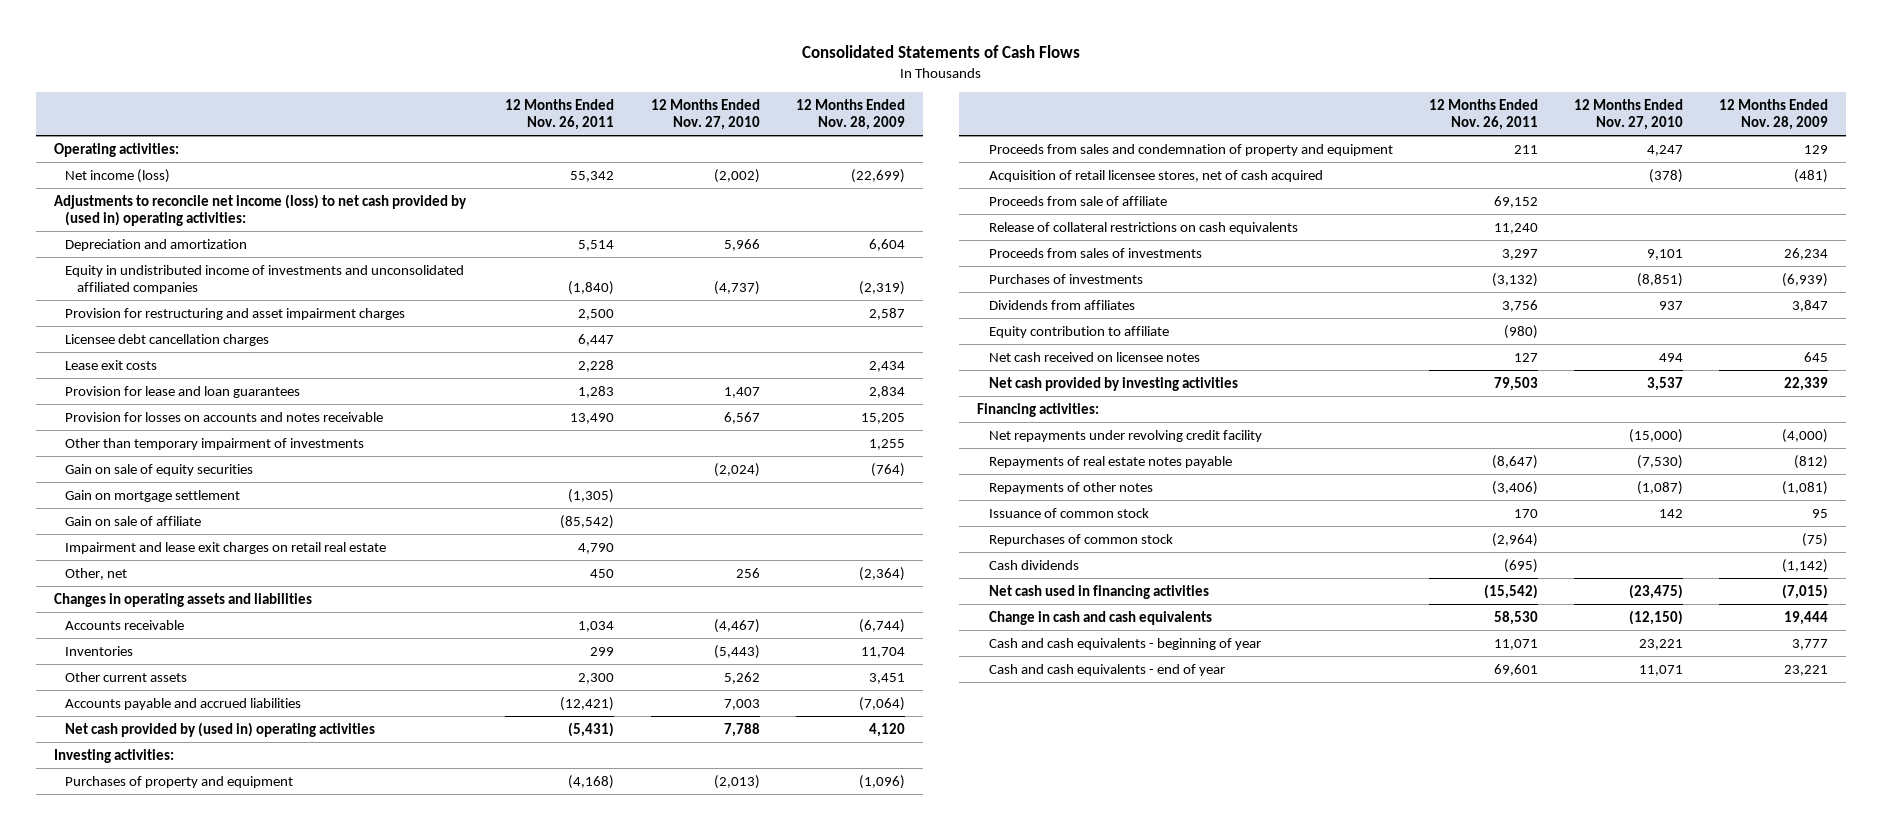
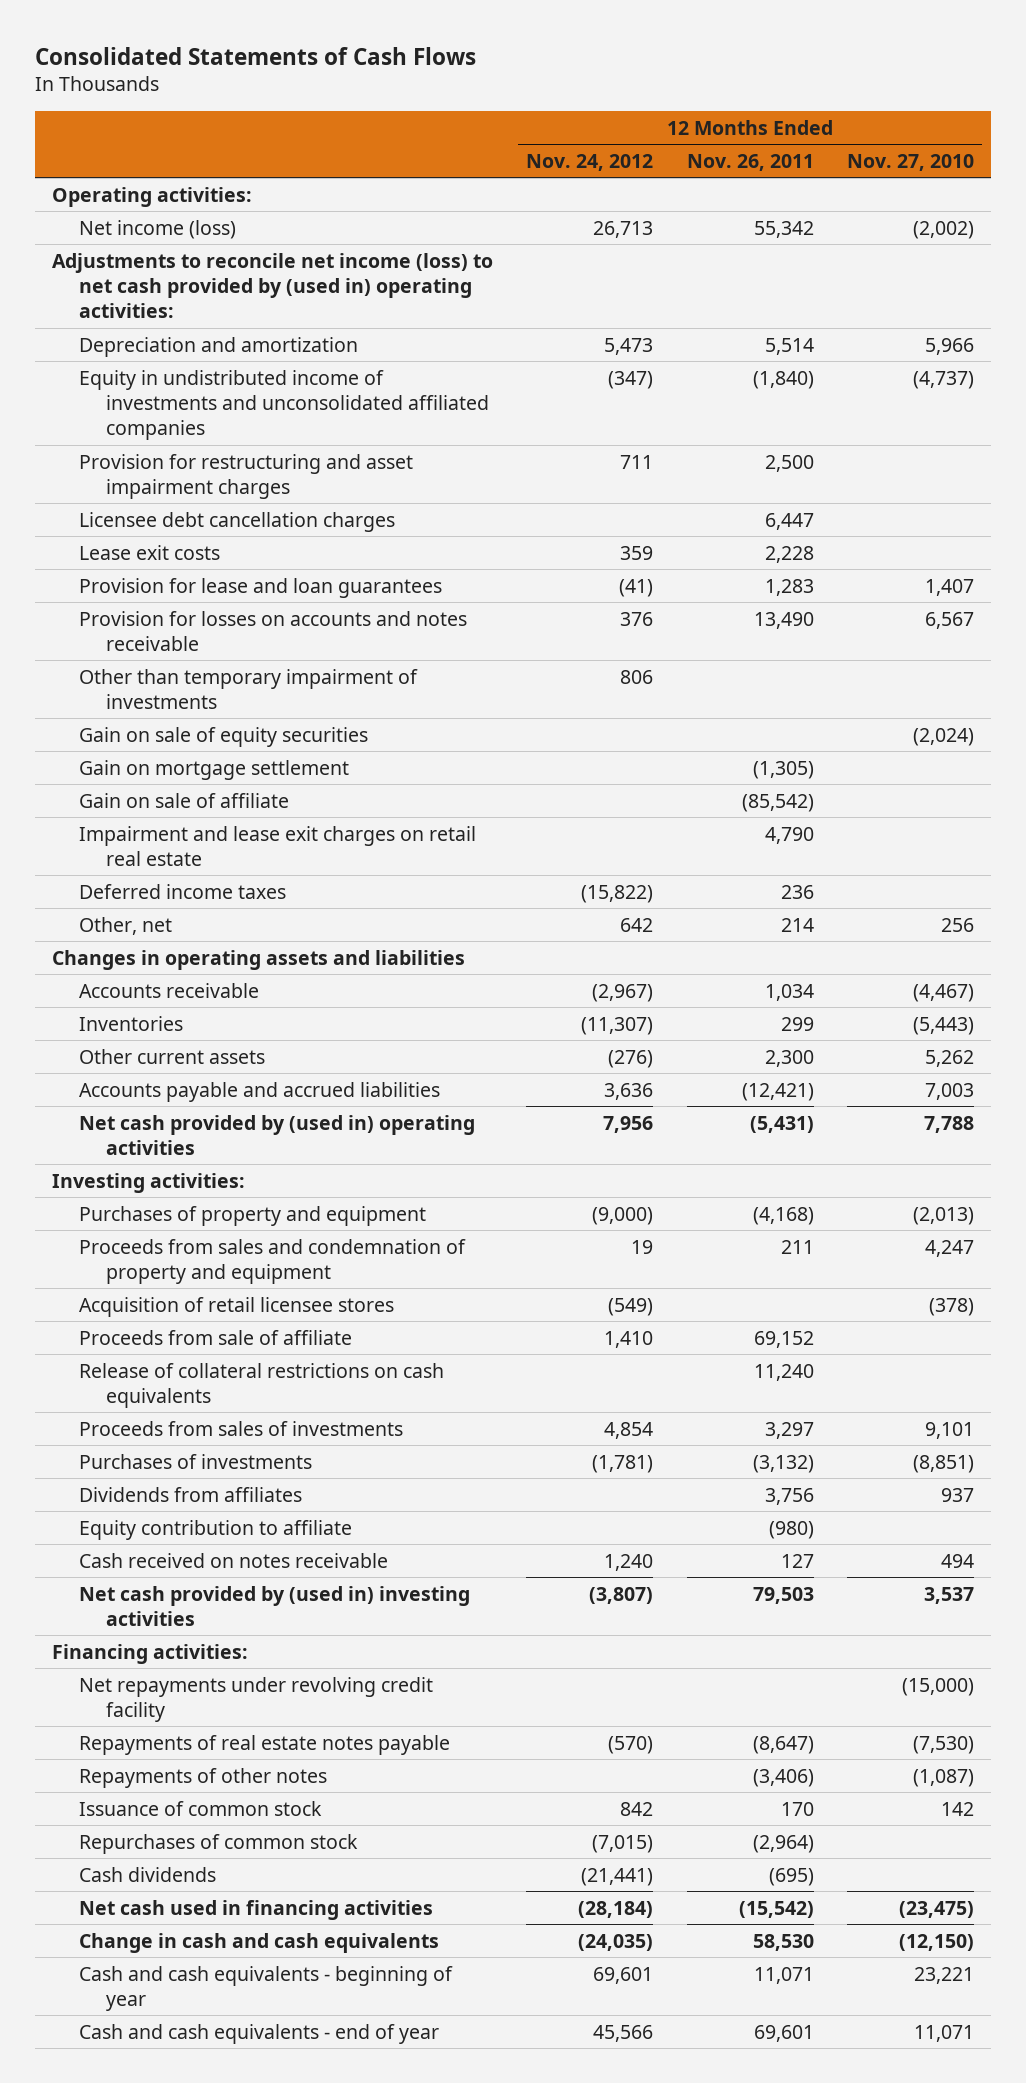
[795,99,905,131] 12 Months Ended Nov. 28, 2009 -> none
none -> [526,153,654,171] Nov. 24, 2012
none -> [78,883,286,899] Deferred income taxes
[590,568,615,578] 450 -> [780,917,814,932] 214
[988,169,1323,182] Acquisition of retail licensee stores, net of cash acquired -> [78,1296,394,1317] Acquisition of retail licensee stores
[988,351,1200,362] Net cash received on licensee notes -> [78,1552,388,1568] Cash received on notes receivable
[988,376,1238,391] Net cash provided by investing activities -> [78,1585,470,1626] Net cash provided by (used in) investing activities

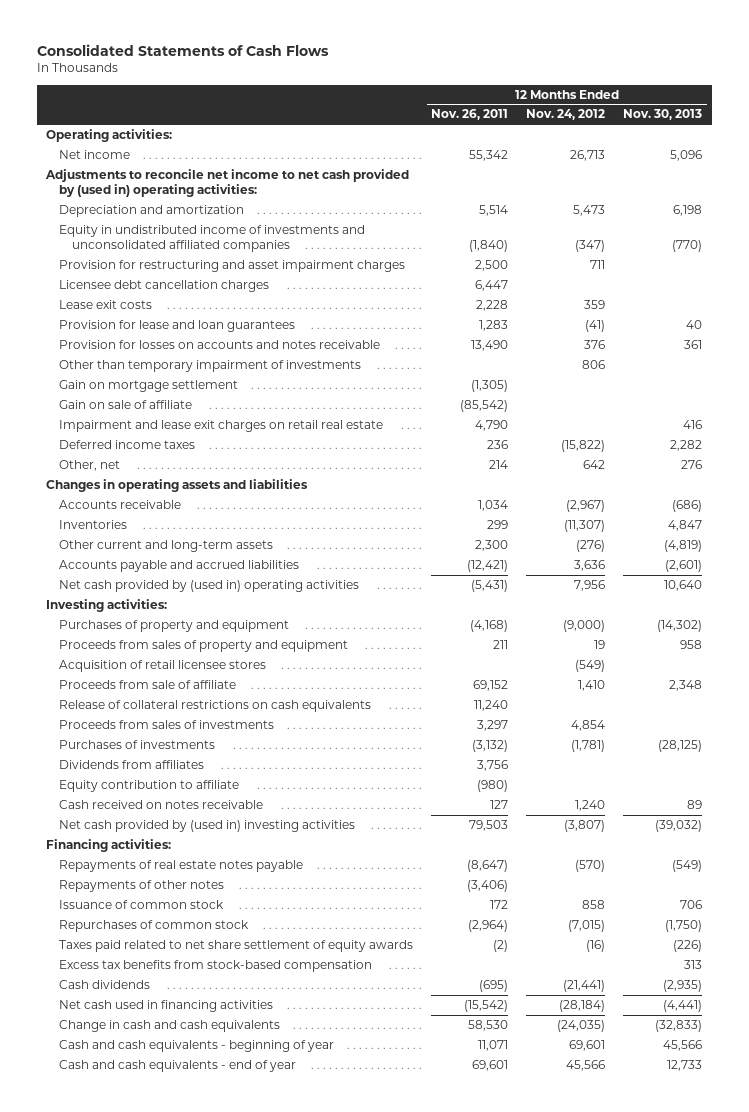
[847,153,975,171] Nov. 27, 2010 -> none
none -> [623,109,703,121] Nov. 30, 2013
[78,219,236,239] Net income (loss) -> [58,150,130,160] Net income
[51,252,493,318] Adjustments to reconcile net income (loss) to net cash provided by (used in) operating activities: -> [45,169,410,198] Adjustments to reconcile net income to net cash provided by (used in) operating activities:
[78,726,368,747] Gain on sale of equity securities -> none
[78,1048,265,1064] Other current assets -> [58,540,273,553] Other current and long-term assets
[78,1238,466,1284] Proceeds from sales and condemnation of property and equipment -> [58,640,348,653] Proceeds from sales of property and equipment
[78,1676,433,1722] Net repayments under revolving credit facility -> none
[620,1801,654,1816] 842 -> [582,900,606,910] 858
[780,1801,814,1816] 170 -> [490,900,509,910] 172
none -> [58,940,413,953] Taxes paid related to net share settlement of equity awards
none -> [58,960,372,973] Excess tax benefits from stock-based compensation

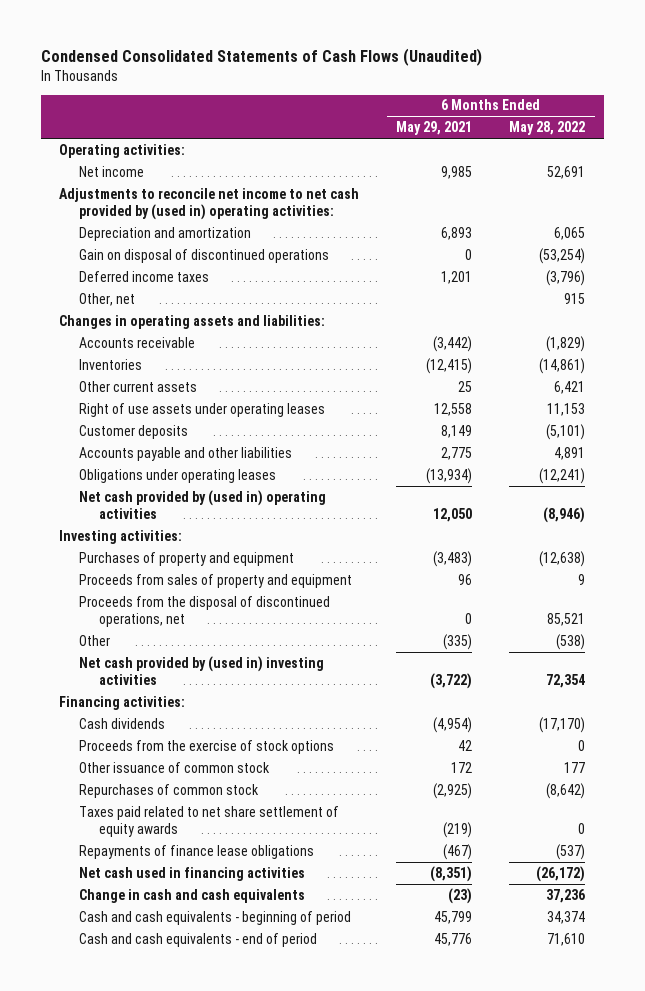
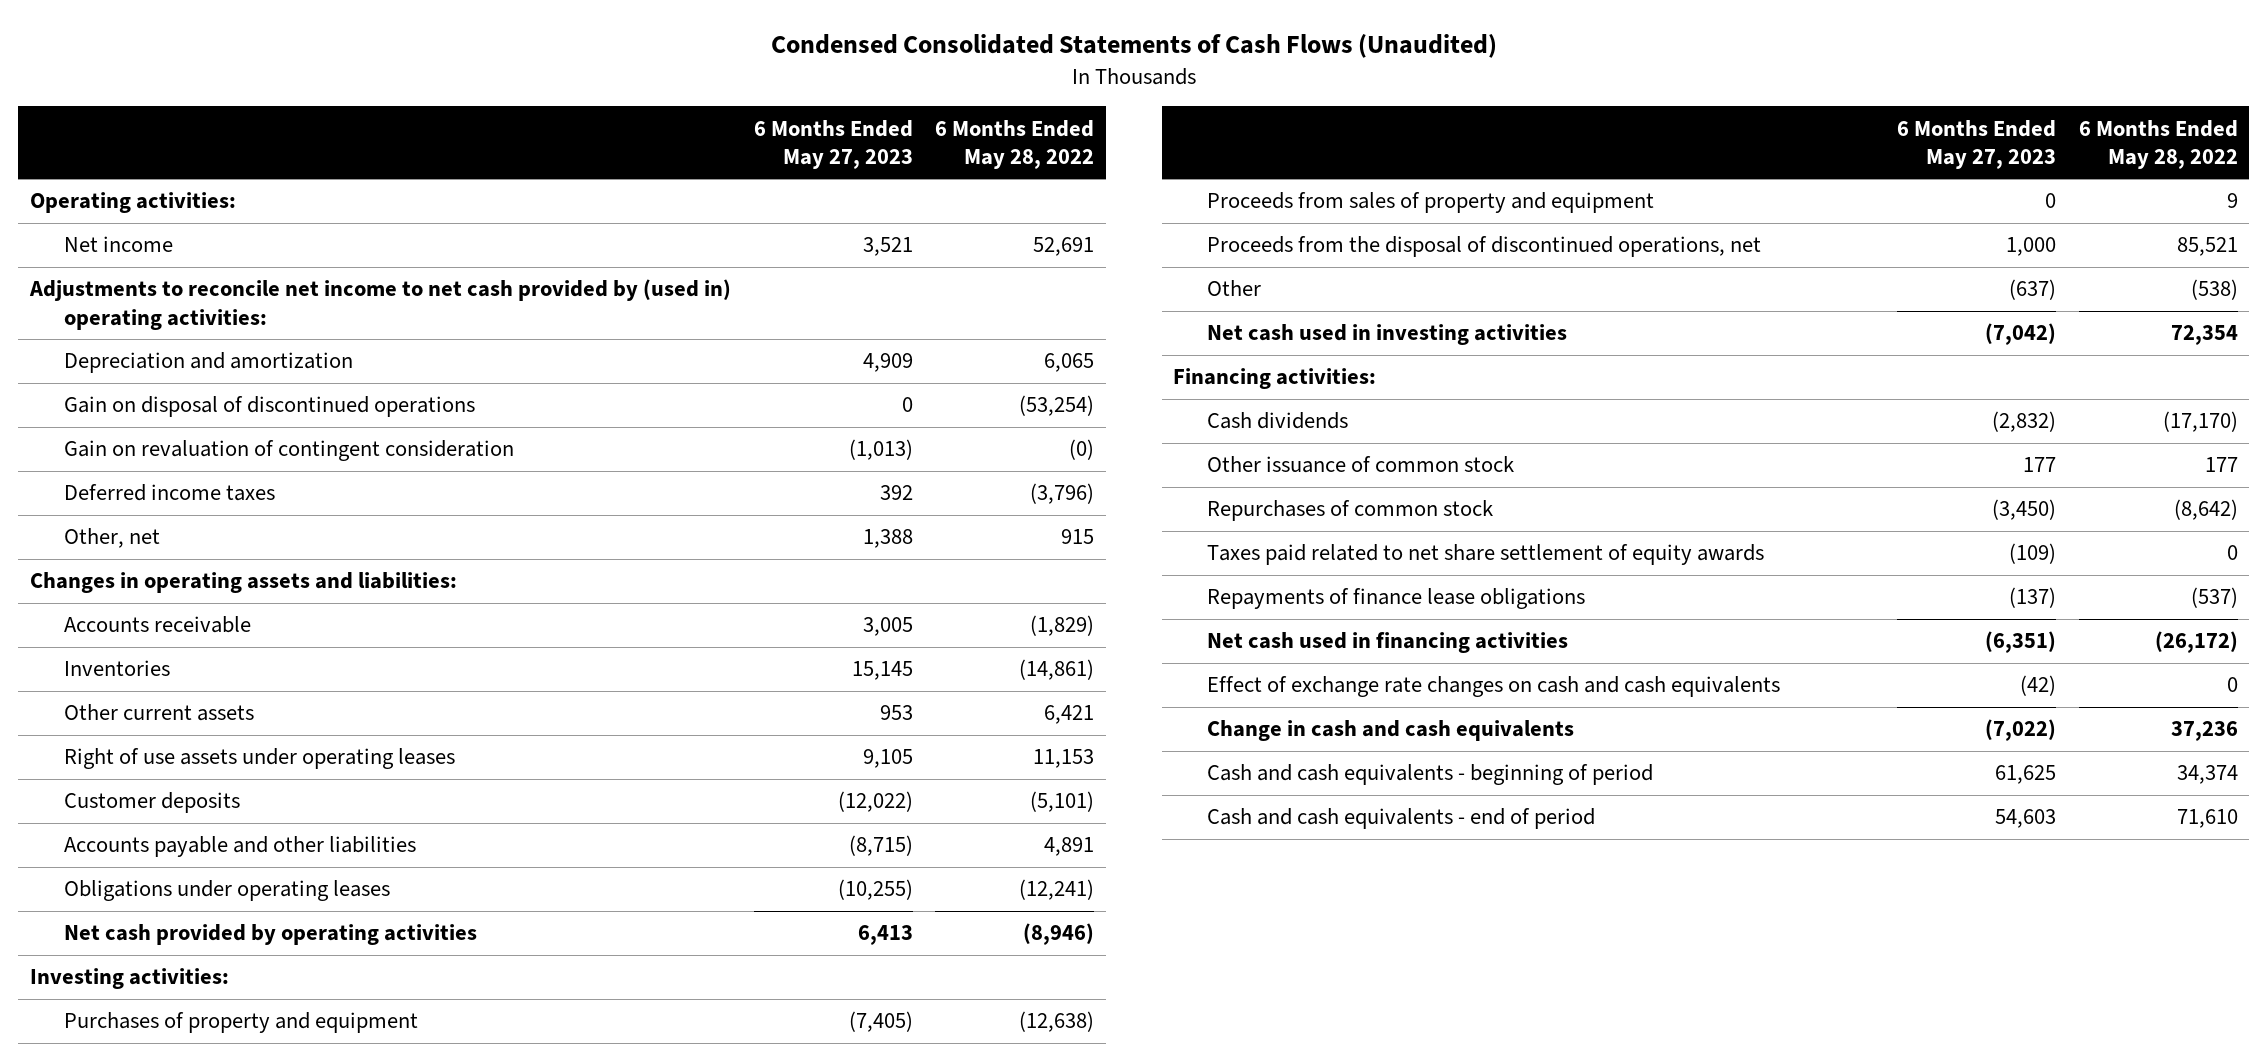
[396,121,473,136] May 29, 2021 -> none
none -> [753,119,913,169] 6 Months Ended May 27, 2023
none -> [63,440,514,462] Gain on revaluation of contingent consideration
[79,489,327,519] Net cash provided by (used in) operating activities -> [63,924,477,946] Net cash provided by operating activities
[79,655,325,685] Net cash provided by (used in) investing activities -> [1207,324,1568,346] Net cash used in investing activities
[79,739,335,754] Proceeds from the exercise of stock options -> none
none -> [1207,676,1781,698] Effect of exchange rate changes on cash and cash equivalents

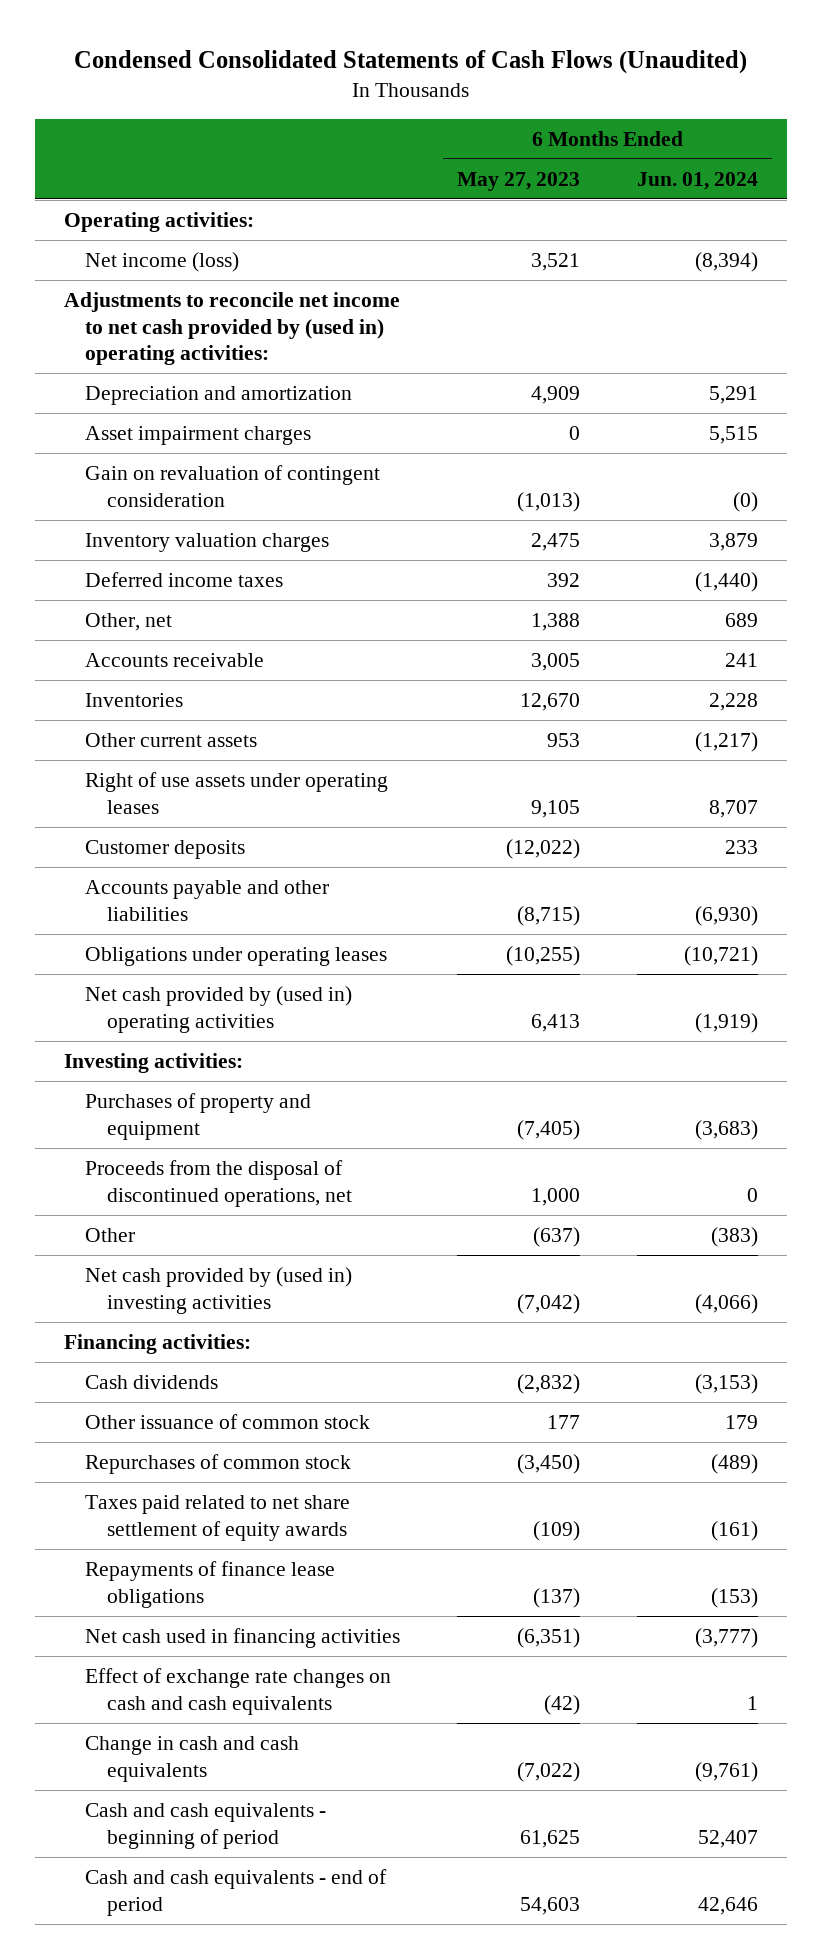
[935,119,1095,169] 6 Months Ended May 28, 2022 -> none
none -> [637,171,759,190] Jun. 01, 2024
[63,236,173,253] Net income -> [85,252,240,273] Net income (loss)
[63,396,475,418] Gain on disposal of discontinued operations -> none
none -> [85,426,312,446] Asset impairment charges
none -> [85,533,330,553] Inventory valuation charges
[29,572,457,594] Changes in operating assets and liabilities: -> none
[851,661,913,681] 15,145 -> [520,693,581,712] 12,670
[63,924,477,946] Net cash provided by operating activities -> [85,986,353,1033] Net cash provided by (used in) operating activities
[1207,192,1655,214] Proceeds from sales of property and equipment -> none
[1207,324,1568,346] Net cash used in investing activities -> [85,1267,353,1314] Net cash provided by (used in) investing activities

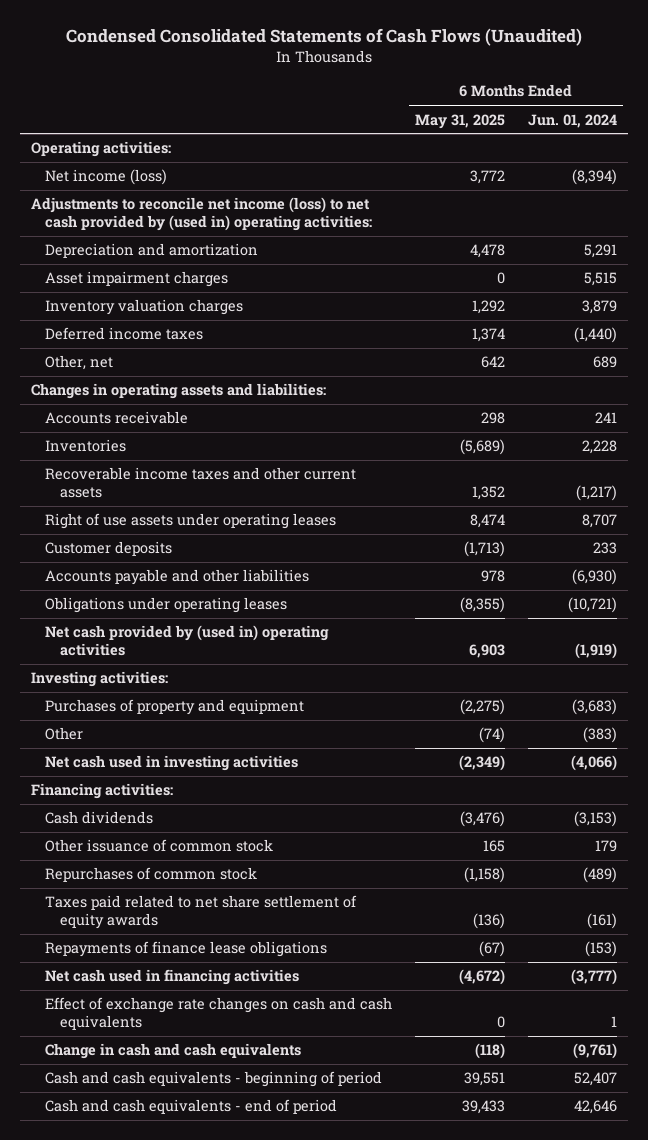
[457,171,581,191] May 27, 2023 -> none
none -> [415,113,506,129] May 31, 2025
[63,292,400,366] Adjustments to reconcile net income to net cash provided by (used in) operating activities: -> [30,197,373,232] Adjustments to reconcile net income (loss) to net cash provided by (used in) operating activities:
[85,465,381,507] Gain on revaluation of contingent consideration -> none
none -> [30,383,326,400] Changes in operating assets and liabilities:
[85,733,258,748] Other current assets -> [45,467,357,499] Recoverable income taxes and other current assets
[85,1160,353,1207] Proceeds from the disposal of discontinued operations, net -> none
[85,1267,353,1314] Net cash provided by (used in) investing activities -> [45,755,299,772] Net cash used in investing activities

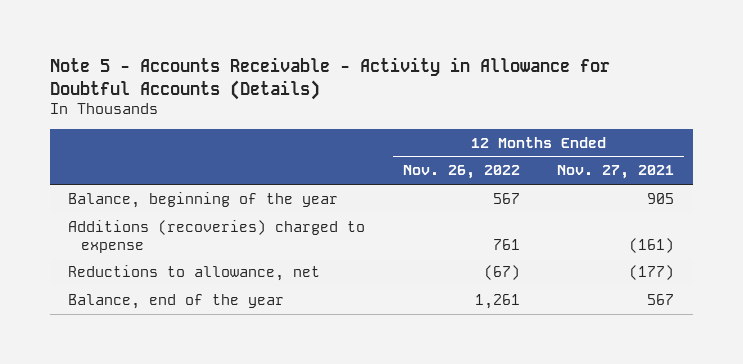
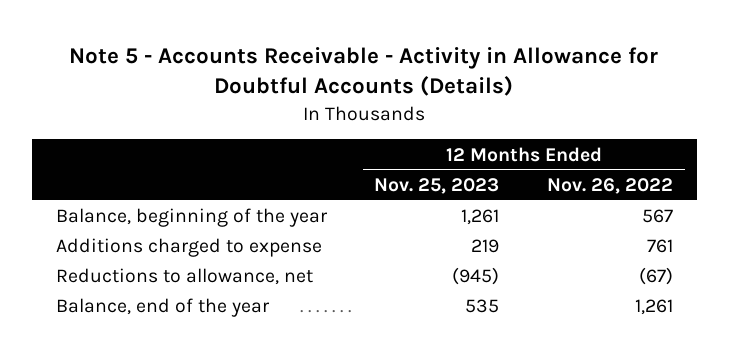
[557,165,675,180] Nov. 27, 2021 -> none
none -> [374,177,500,194] Nov. 25, 2023
[68,220,366,253] Additions (recoveries) charged to expense -> [55,238,322,258] Additions charged to expense

